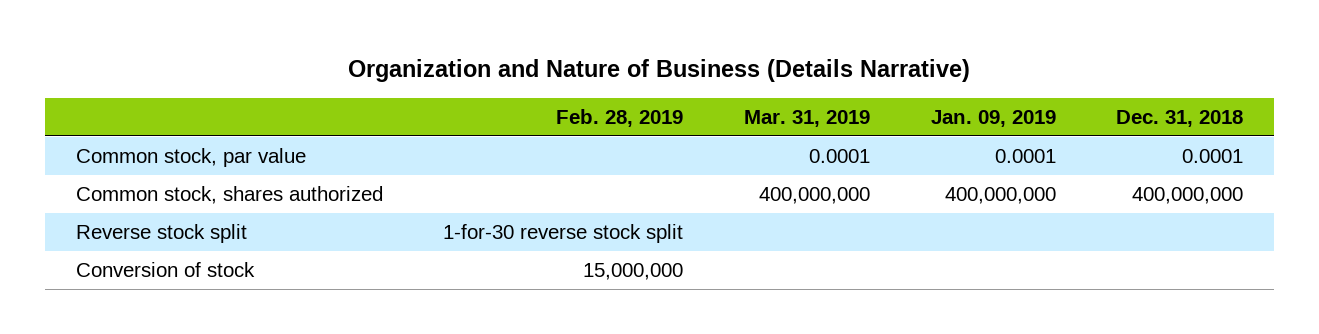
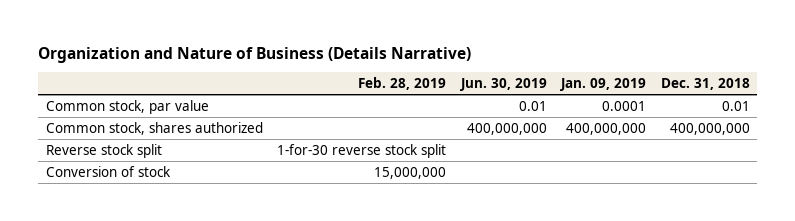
[743,109,870,127] Mar. 31, 2019 -> none
none -> [459,78,547,92] Jun. 30, 2019
[1182,148,1244,163] 0.0001 -> [721,100,750,111] 0.01

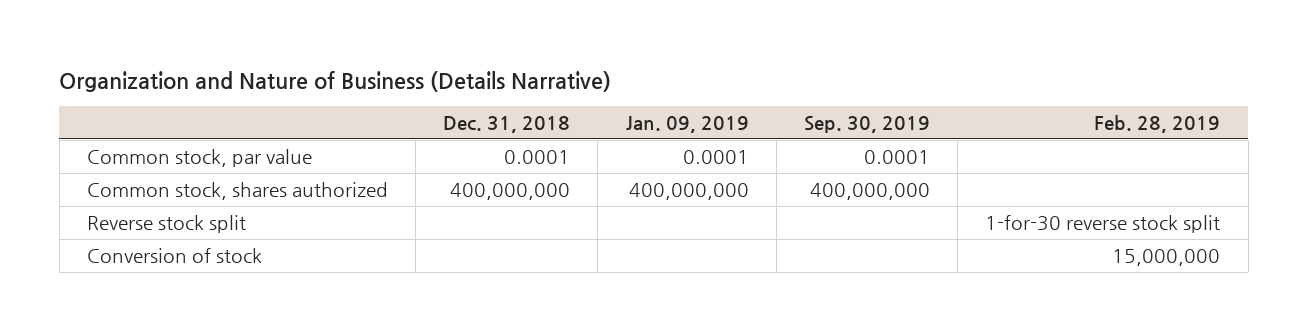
[459,78,547,92] Jun. 30, 2019 -> none
none -> [804,116,931,134] Sep. 30, 2019
[721,100,750,111] 0.01 -> [504,149,571,164] 0.0001

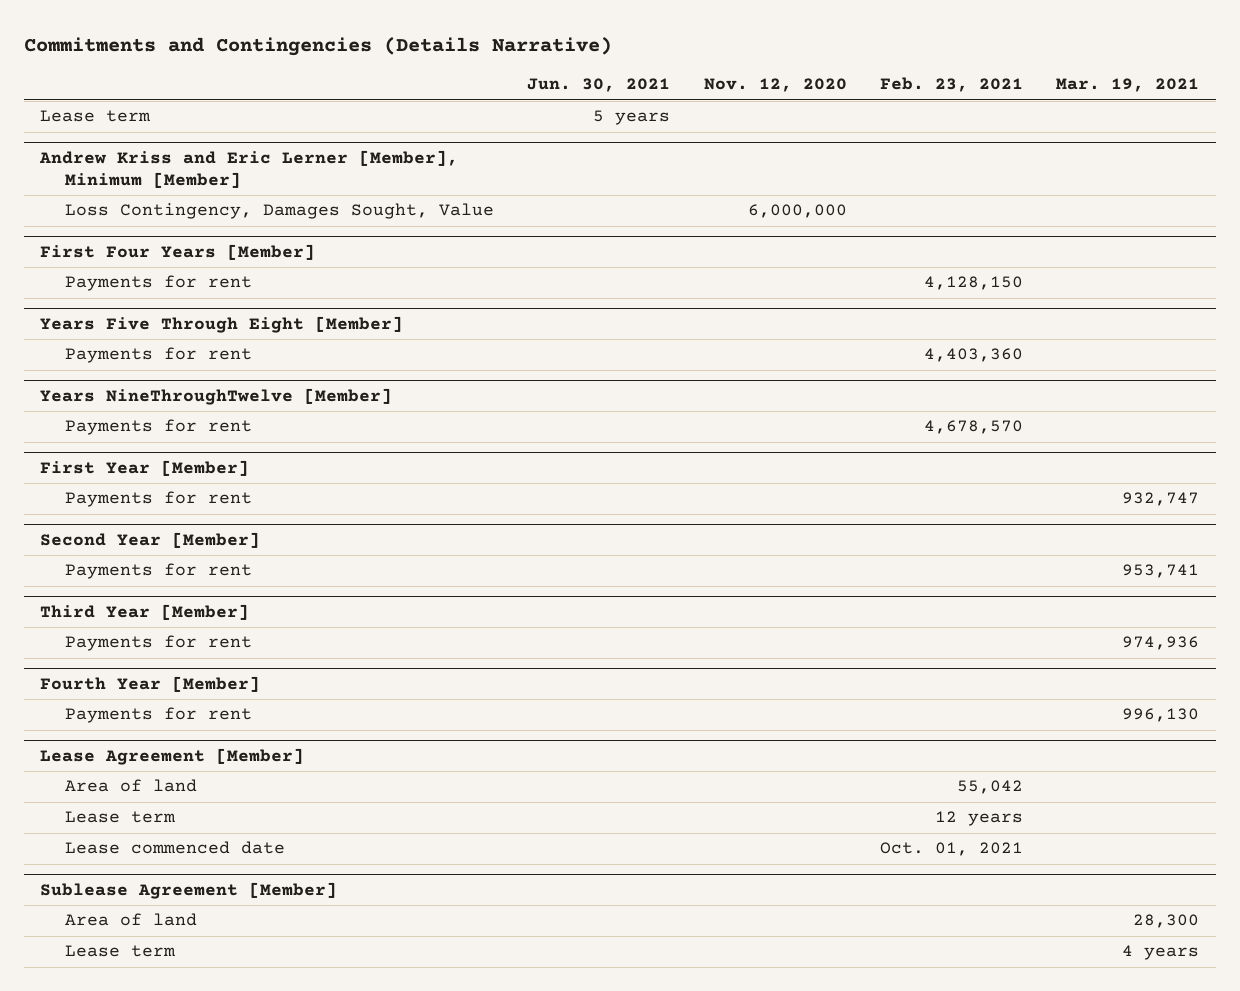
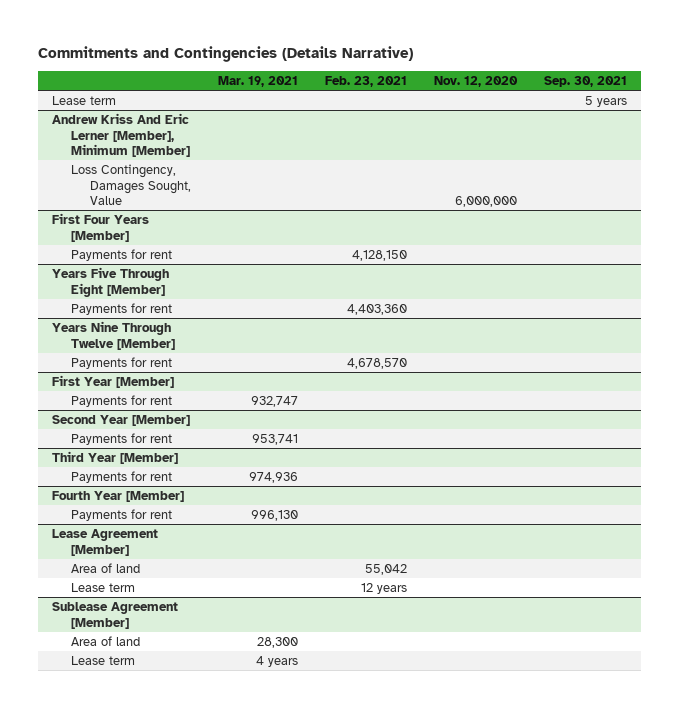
[527,78,671,93] Jun. 30, 2021 -> none
none -> [544,75,628,87] Sep. 30, 2021
[39,150,459,188] Andrew Kriss and Eric Lerner [Member], Minimum [Member] -> [52,112,191,158] Andrew Kriss And Eric Lerner [Member], Minimum [Member]
[40,388,393,406] Years NineThroughTwelve [Member] -> [52,320,176,350] Years Nine Through Twelve [Member]
[64,841,285,855] Lease commenced date -> none

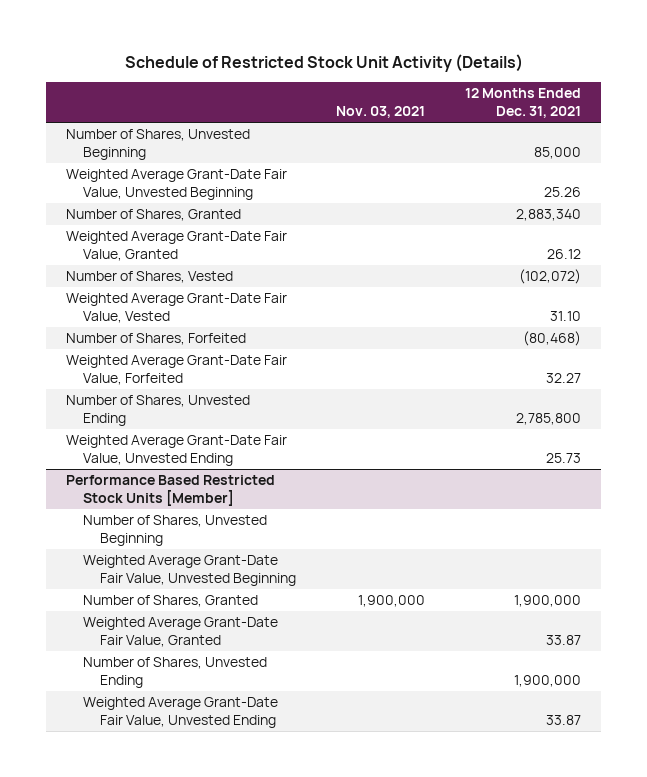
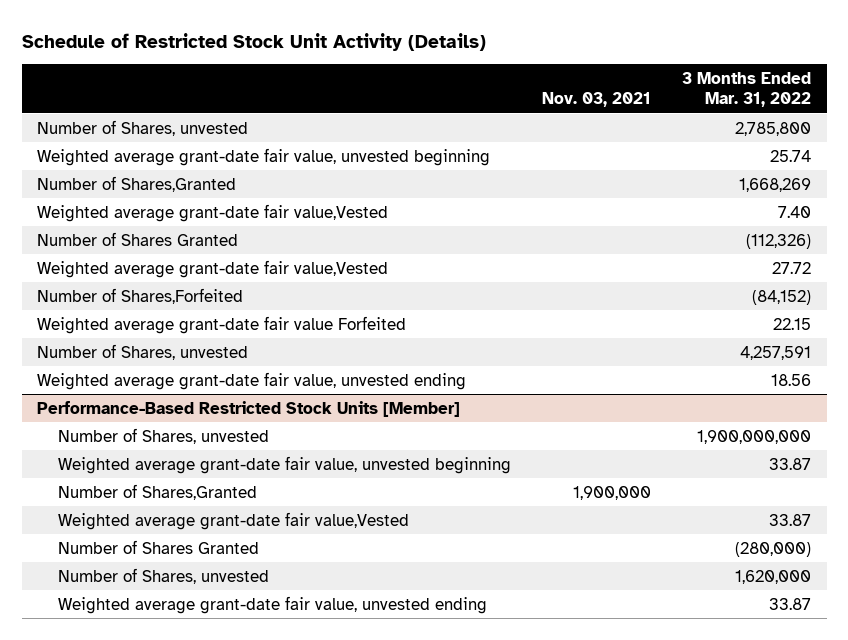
[464,88,581,119] 12 Months Ended Dec. 31, 2021 -> none
none -> [682,72,812,108] 3 Months Ended Mar. 31, 2022
[66,129,251,160] Number of Shares, Unvested Beginning -> [37,119,249,136] Number of Shares, unvested
[66,169,288,200] Weighted Average Grant-Date Fair Value, Unvested Beginning -> [37,147,491,166] Weighted average grant-date fair value, unvested beginning
[66,209,242,222] Number of Shares, Granted -> [37,175,237,192] Number of Shares,Granted
[66,231,288,261] Weighted Average Grant-Date Fair Value, Granted -> [37,203,389,222] Weighted average grant-date fair value,Vested
[66,271,234,284] Number of Shares, Vested -> [37,231,239,246] Number of Shares Granted
[66,293,288,323] Weighted Average Grant-Date Fair Value, Vested -> [37,259,389,278] Weighted average grant-date fair value,Vested
[66,333,247,346] Number of Shares, Forfeited -> [37,287,244,304] Number of Shares,Forfeited
[66,355,288,385] Weighted Average Grant-Date Fair Value, Forfeited -> [37,315,407,334] Weighted average grant-date fair value Forfeited
[66,395,251,426] Number of Shares, Unvested Ending -> [37,343,249,360] Number of Shares, unvested
[66,435,288,466] Weighted Average Grant-Date Fair Value, Unvested Ending -> [37,371,467,390] Weighted average grant-date fair value, unvested ending
[66,475,276,506] Performance Based Restricted Stock Units [Member] -> [37,400,461,417] Performance-Based Restricted Stock Units [Member]
[83,515,268,546] Number of Shares, Unvested Beginning -> [58,427,270,444] Number of Shares, unvested
[83,555,296,586] Weighted Average Grant-Date Fair Value, Unvested Beginning -> [58,455,512,474] Weighted average grant-date fair value, unvested beginning
[83,595,259,608] Number of Shares, Granted -> [58,483,258,500] Number of Shares,Granted
[83,617,279,647] Weighted Average Grant-Date Fair Value, Granted -> [58,511,410,530] Weighted average grant-date fair value,Vested
none -> [58,539,260,554] Number of Shares Granted
[83,657,268,688] Number of Shares, Unvested Ending -> [58,567,270,584] Number of Shares, unvested
[83,697,279,728] Weighted Average Grant-Date Fair Value, Unvested Ending -> [58,595,488,614] Weighted average grant-date fair value, unvested ending

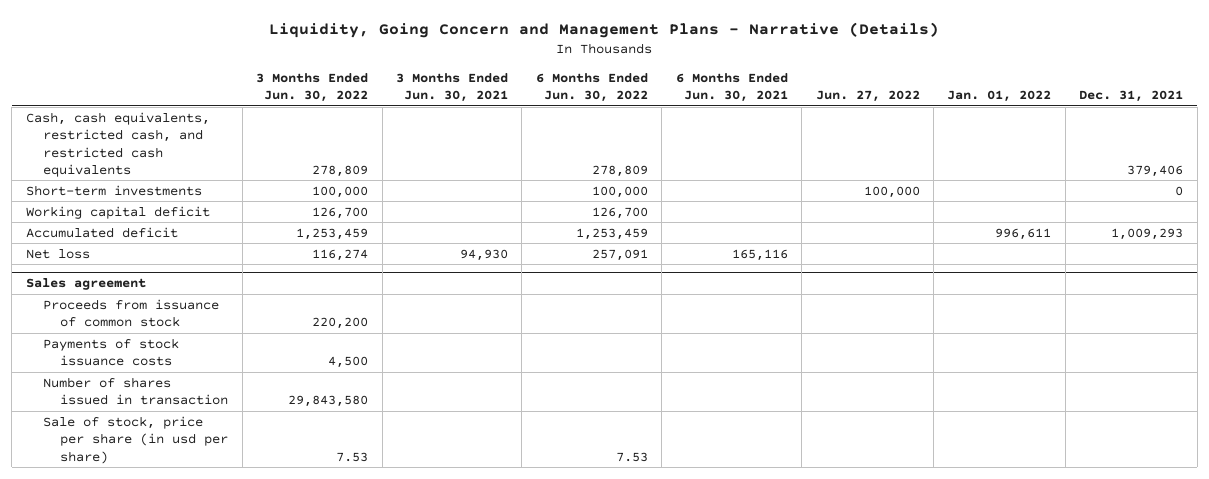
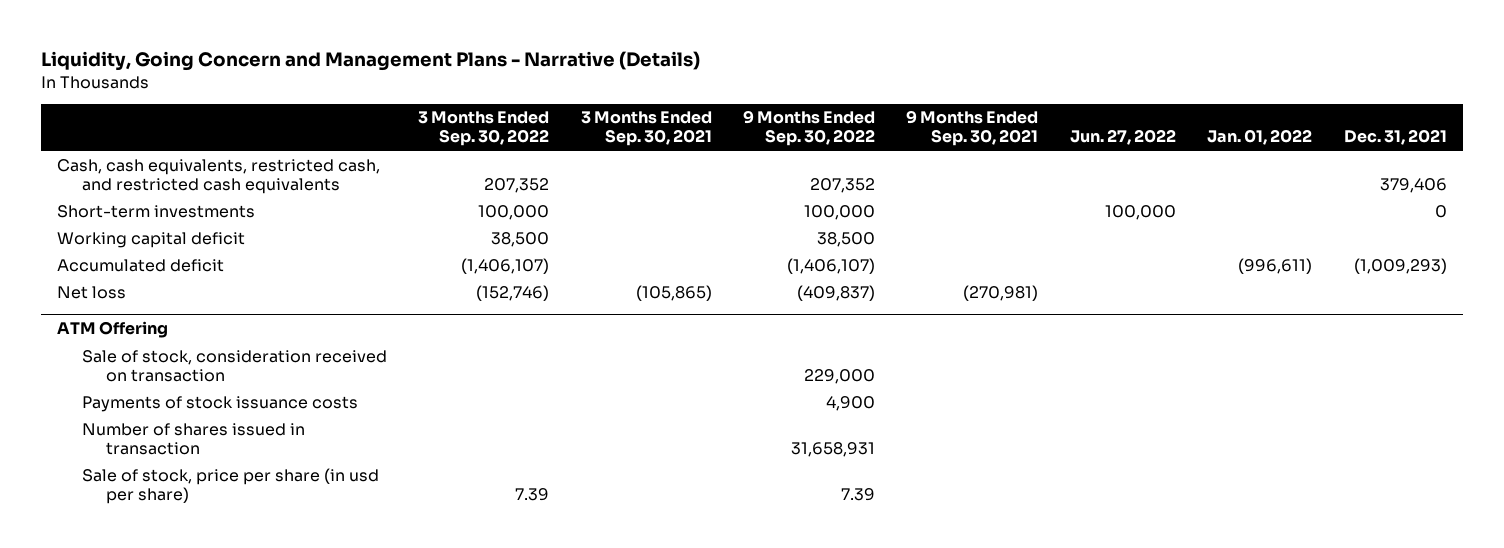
[256,72,369,103] 3 Months Ended Jun. 30, 2022 -> none
[396,72,509,103] 3 Months Ended Jun. 30, 2021 -> none
[535,72,648,103] 6 Months Ended Jun. 30, 2022 -> none
[675,72,788,103] 6 Months Ended Jun. 30, 2021 -> none
none -> [418,111,550,147] 3 Months Ended Sep. 30, 2022
none -> [580,111,712,147] 3 Months Ended Sep. 30, 2021
none -> [742,110,875,147] 9 Months Ended Sep. 30, 2022
none -> [906,110,1039,147] 9 Months Ended Sep. 30, 2021
[995,227,1052,240] 996,611 -> [1238,257,1313,274] (996,611)
[1111,227,1184,240] 1,009,293 -> [1353,257,1447,274] (1,009,293)
[25,278,146,291] Sales agreement -> none
[43,298,220,328] Proceeds from issuance of common stock -> none
[43,337,180,367] Payments of stock issuance costs -> none
[43,376,229,406] Number of shares issued in transaction -> none
[43,415,229,464] Sale of stock, price per share (in usd per share) -> none
none -> [57,321,169,339] ATM Offering
none -> [81,349,387,382] Sale of stock, consideration received on transaction
none -> [81,395,358,412] Payments of stock issuance costs
none -> [81,422,305,455] Number of shares issued in transaction
none -> [81,467,379,504] Sale of stock, price per share (in usd per share)

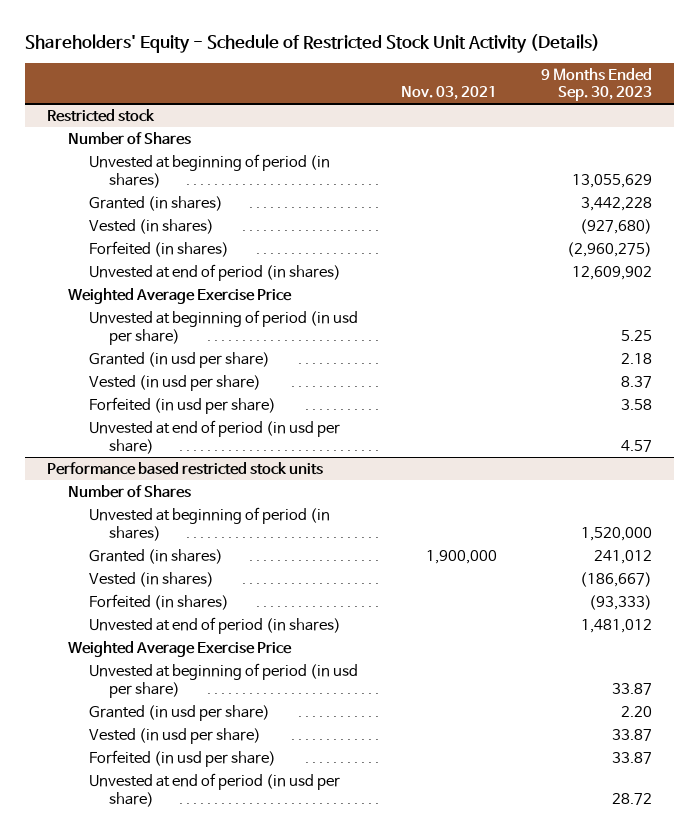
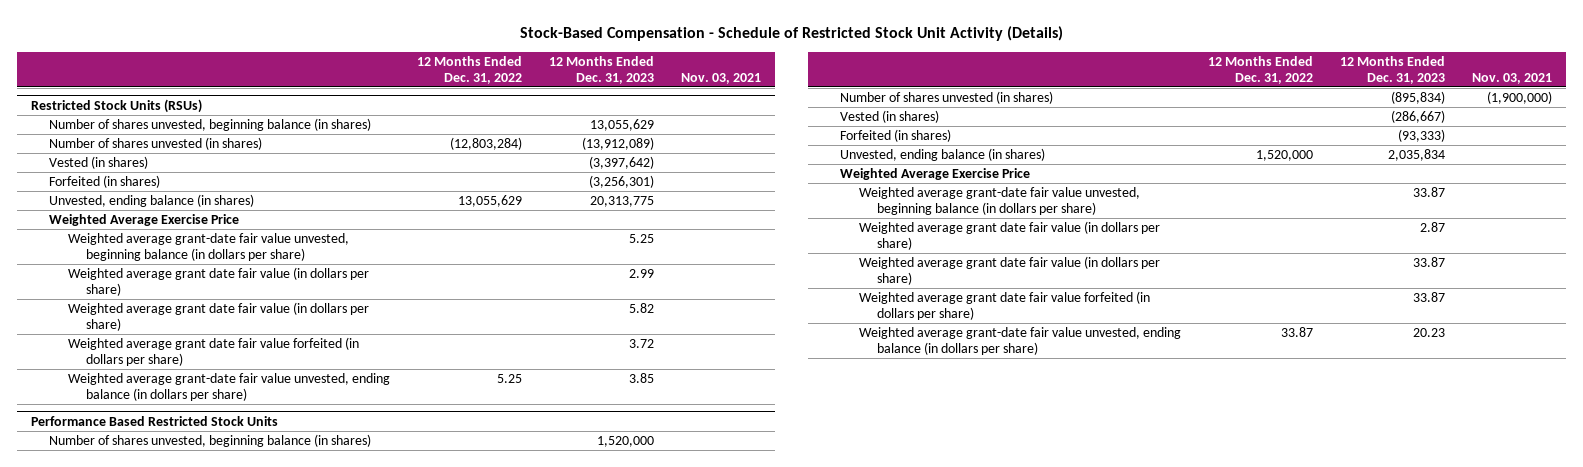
[24,33,600,53] Shareholders' Equity - Schedule of Restricted Stock Unit Activity (Details) -> [519,26,1063,42] Stock-Based Compensation - Schedule of Restricted Stock Unit Activity (Details)
[541,67,653,102] 9 Months Ended Sep. 30, 2023 -> none
none -> [416,55,522,84] 12 Months Ended Dec. 31, 2022
none -> [549,55,655,84] 12 Months Ended Dec. 31, 2023
[46,108,155,122] Restricted stock -> none
[67,131,191,145] Number of Shares -> none
[88,153,330,188] Unvested at beginning of period (in shares) -> none
[88,195,223,211] Granted (in shares) -> none
[88,218,214,234] Vested (in shares) -> none
[88,240,229,257] Forfeited (in shares) -> none
[88,263,341,281] Unvested at end of period (in shares) -> none
[67,287,292,304] Weighted Average Exercise Price -> none
[88,309,358,345] Unvested at beginning of period (in usd per share) -> none
[88,351,270,368] Granted (in usd per share) -> none
[88,374,261,391] Vested (in usd per share) -> none
[88,396,276,414] Forfeited (in usd per share) -> none
[88,419,340,454] Unvested at end of period (in usd per share) -> none
[67,484,191,498] Number of Shares -> none
none -> [30,98,202,113] Restricted Stock Units (RSUs)
none -> [49,118,372,132] Number of shares unvested, beginning balance (in shares)
none -> [49,137,263,151] Number of shares unvested (in shares)
none -> [49,156,149,170] Vested (in shares)
none -> [49,175,161,189] Forfeited (in shares)
none -> [49,194,255,208] Unvested, ending balance (in shares)
none -> [49,214,240,227] Weighted Average Exercise Price
none -> [67,233,349,261] Weighted average grant-date fair value unvested, beginning balance (in dollars per share)
none -> [67,267,369,296] Weighted average grant date fair value (in dollars per share)
none -> [67,302,369,331] Weighted average grant date fair value (in dollars per share)
none -> [67,337,359,366] Weighted average grant date fair value forfeited (in dollars per share)
none -> [67,373,390,401] Weighted average grant-date fair value unvested, ending balance (in dollars per share)
[46,461,323,475] Performance based restricted stock units -> [30,415,278,426] Performance Based Restricted Stock Units
[88,506,330,541] Unvested at beginning of period (in shares) -> [49,434,372,448] Number of shares unvested, beginning balance (in shares)
[88,548,223,564] Granted (in shares) -> [840,91,1054,105] Number of shares unvested (in shares)
[426,549,498,564] 1,900,000 -> [1487,91,1553,105] (1,900,000)
[88,616,341,634] Unvested at end of period (in shares) -> [840,148,1046,162] Unvested, ending balance (in shares)
[88,662,358,698] Unvested at beginning of period (in usd per share) -> [858,187,1140,215] Weighted average grant-date fair value unvested, beginning balance (in dollars per share)
[88,704,270,721] Granted (in usd per share) -> [858,221,1160,250] Weighted average grant date fair value (in dollars per share)
[88,727,261,744] Vested (in usd per share) -> [858,256,1160,285] Weighted average grant date fair value (in dollars per share)
[88,749,276,767] Forfeited (in usd per share) -> [858,291,1150,320] Weighted average grant date fair value forfeited (in dollars per share)
[88,772,340,807] Unvested at end of period (in usd per share) -> [858,327,1181,355] Weighted average grant-date fair value unvested, ending balance (in dollars per share)

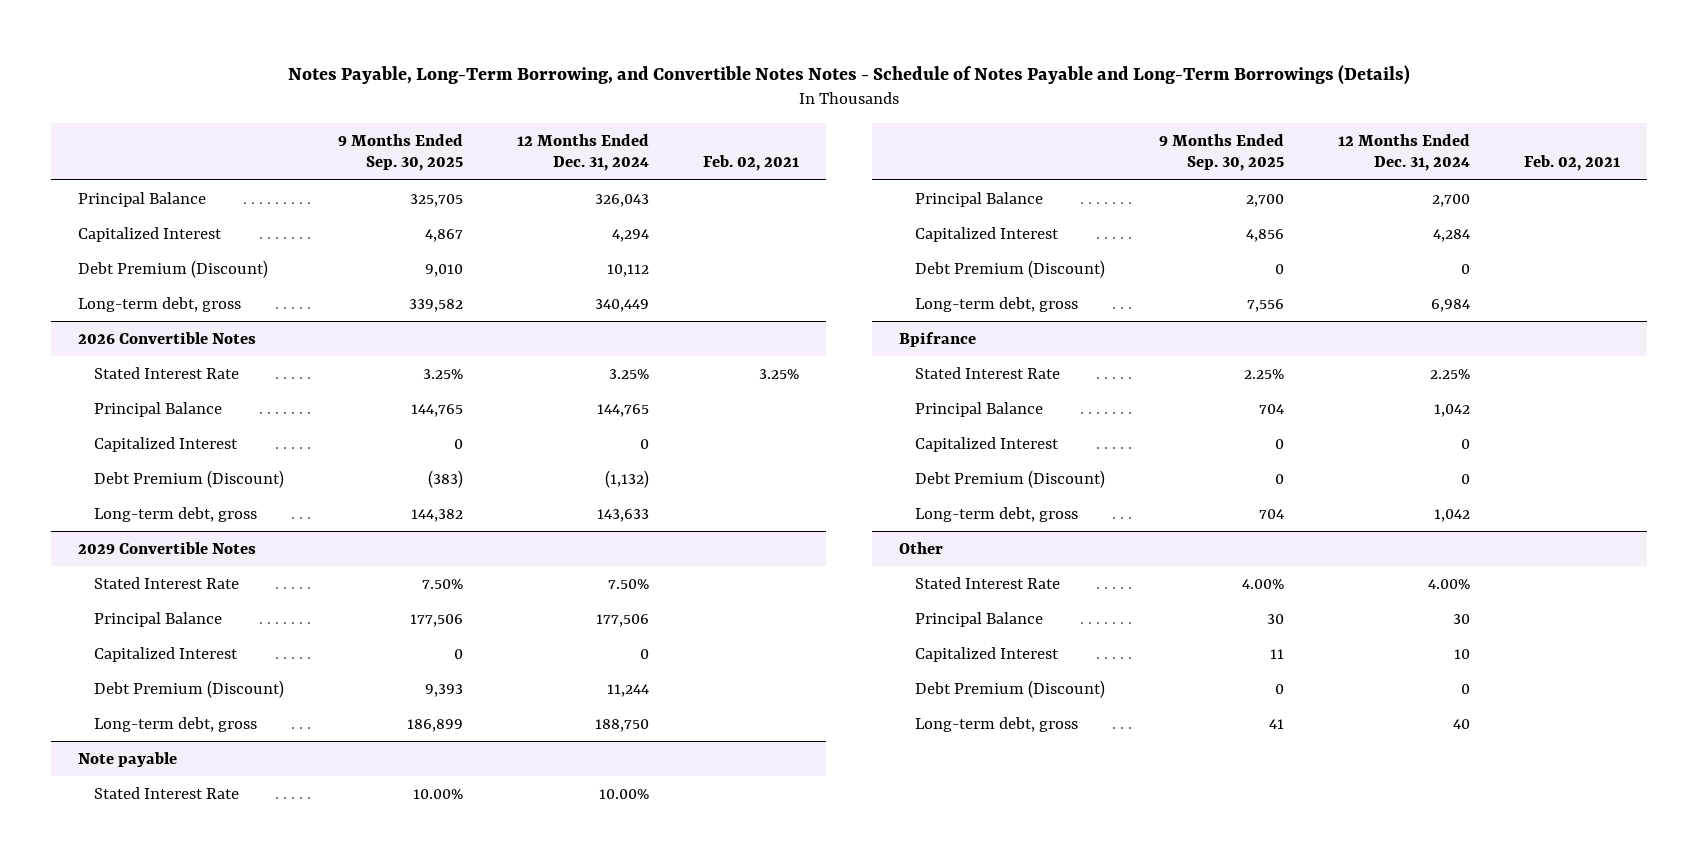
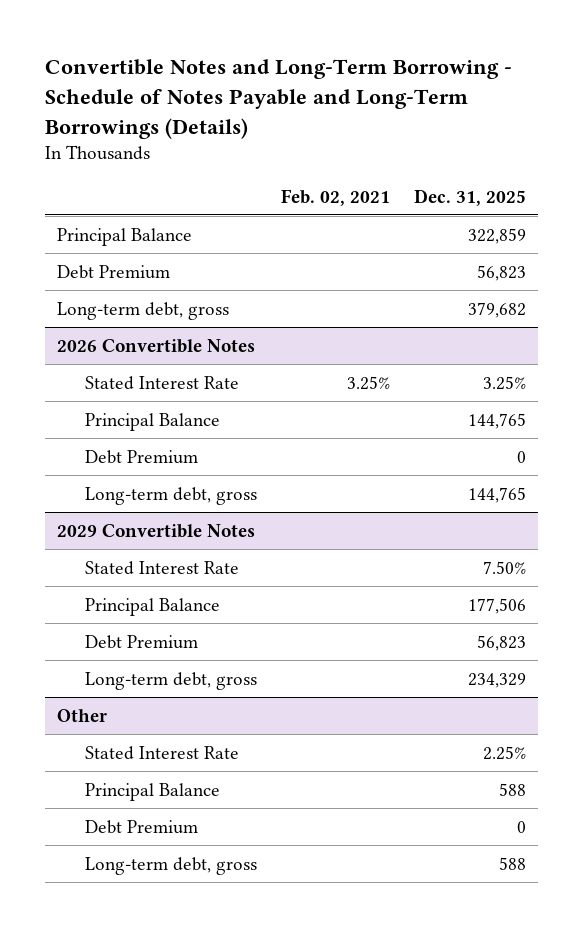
[288,64,1411,85] Notes Payable, Long-Term Borrowing, and Convertible Notes Notes - Schedule of Notes Payable and Long-Term Borrowings (Details) -> [44,59,512,139] Convertible Notes and Long-Term Borrowing - Schedule of Notes Payable and Long-Term Borrowings (Details)
[337,133,463,172] 9 Months Ended Sep. 30, 2025 -> none
[516,133,649,172] 12 Months Ended Dec. 31, 2024 -> none
none -> [414,188,527,206] Dec. 31, 2025
[77,226,222,242] Capitalized Interest -> none
[77,259,268,278] Debt Premium (Discount) -> [56,264,170,279] Debt Premium
[93,436,238,452] Capitalized Interest -> none
[93,469,284,488] Debt Premium (Discount) -> [85,449,199,464] Debt Premium
[93,646,238,662] Capitalized Interest -> none
[93,679,284,698] Debt Premium (Discount) -> [85,634,199,649] Debt Premium
[77,751,177,767] Note payable -> none
[93,786,239,799] Stated Interest Rate -> none
[915,191,1044,207] Principal Balance -> none
[915,226,1060,242] Capitalized Interest -> none
[915,259,1106,278] Debt Premium (Discount) -> none
[915,296,1079,312] Long-term debt, gross -> none
[899,331,977,347] Bpifrance -> none
[915,366,1061,379] Stated Interest Rate -> none
[915,401,1044,417] Principal Balance -> none
[915,436,1060,452] Capitalized Interest -> none
[915,469,1106,488] Debt Premium (Discount) -> none
[915,506,1079,522] Long-term debt, gross -> none
[915,646,1060,662] Capitalized Interest -> none
[915,679,1106,698] Debt Premium (Discount) -> [85,819,199,834] Debt Premium

